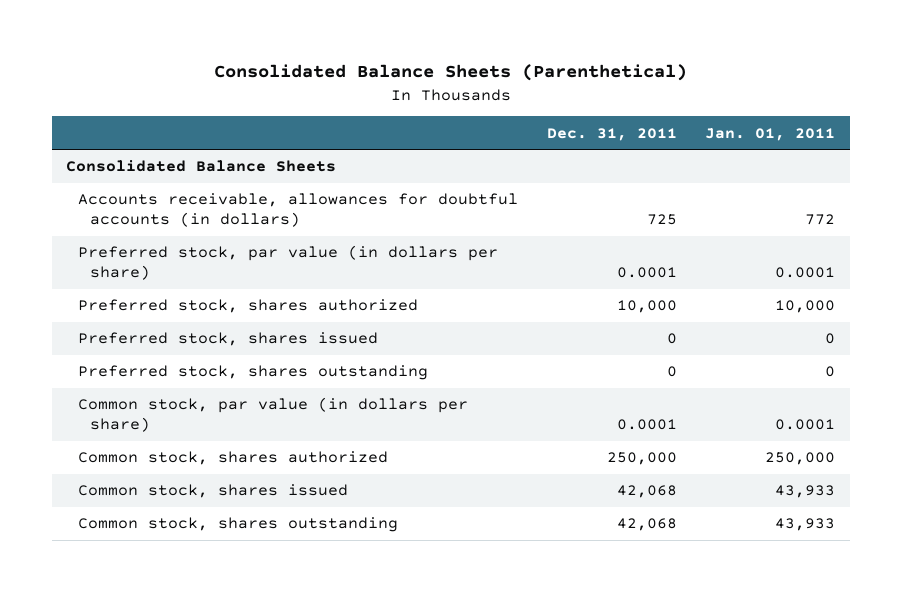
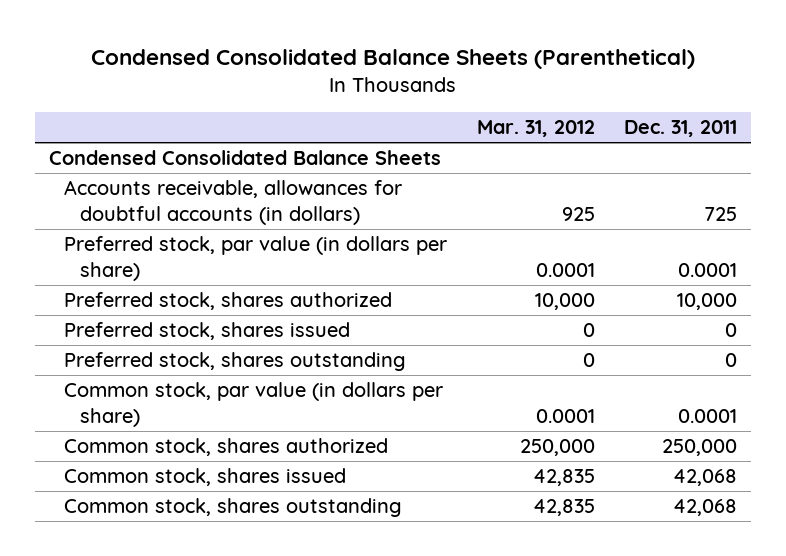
[213,64,687,82] Consolidated Balance Sheets (Parenthetical) -> [91,49,696,70] Condensed Consolidated Balance Sheets (Parenthetical)
[705,127,836,141] Jan. 01, 2011 -> none
none -> [476,120,595,138] Mar. 31, 2012
[66,160,337,173] Consolidated Balance Sheets -> [49,150,442,166] Condensed Consolidated Balance Sheets

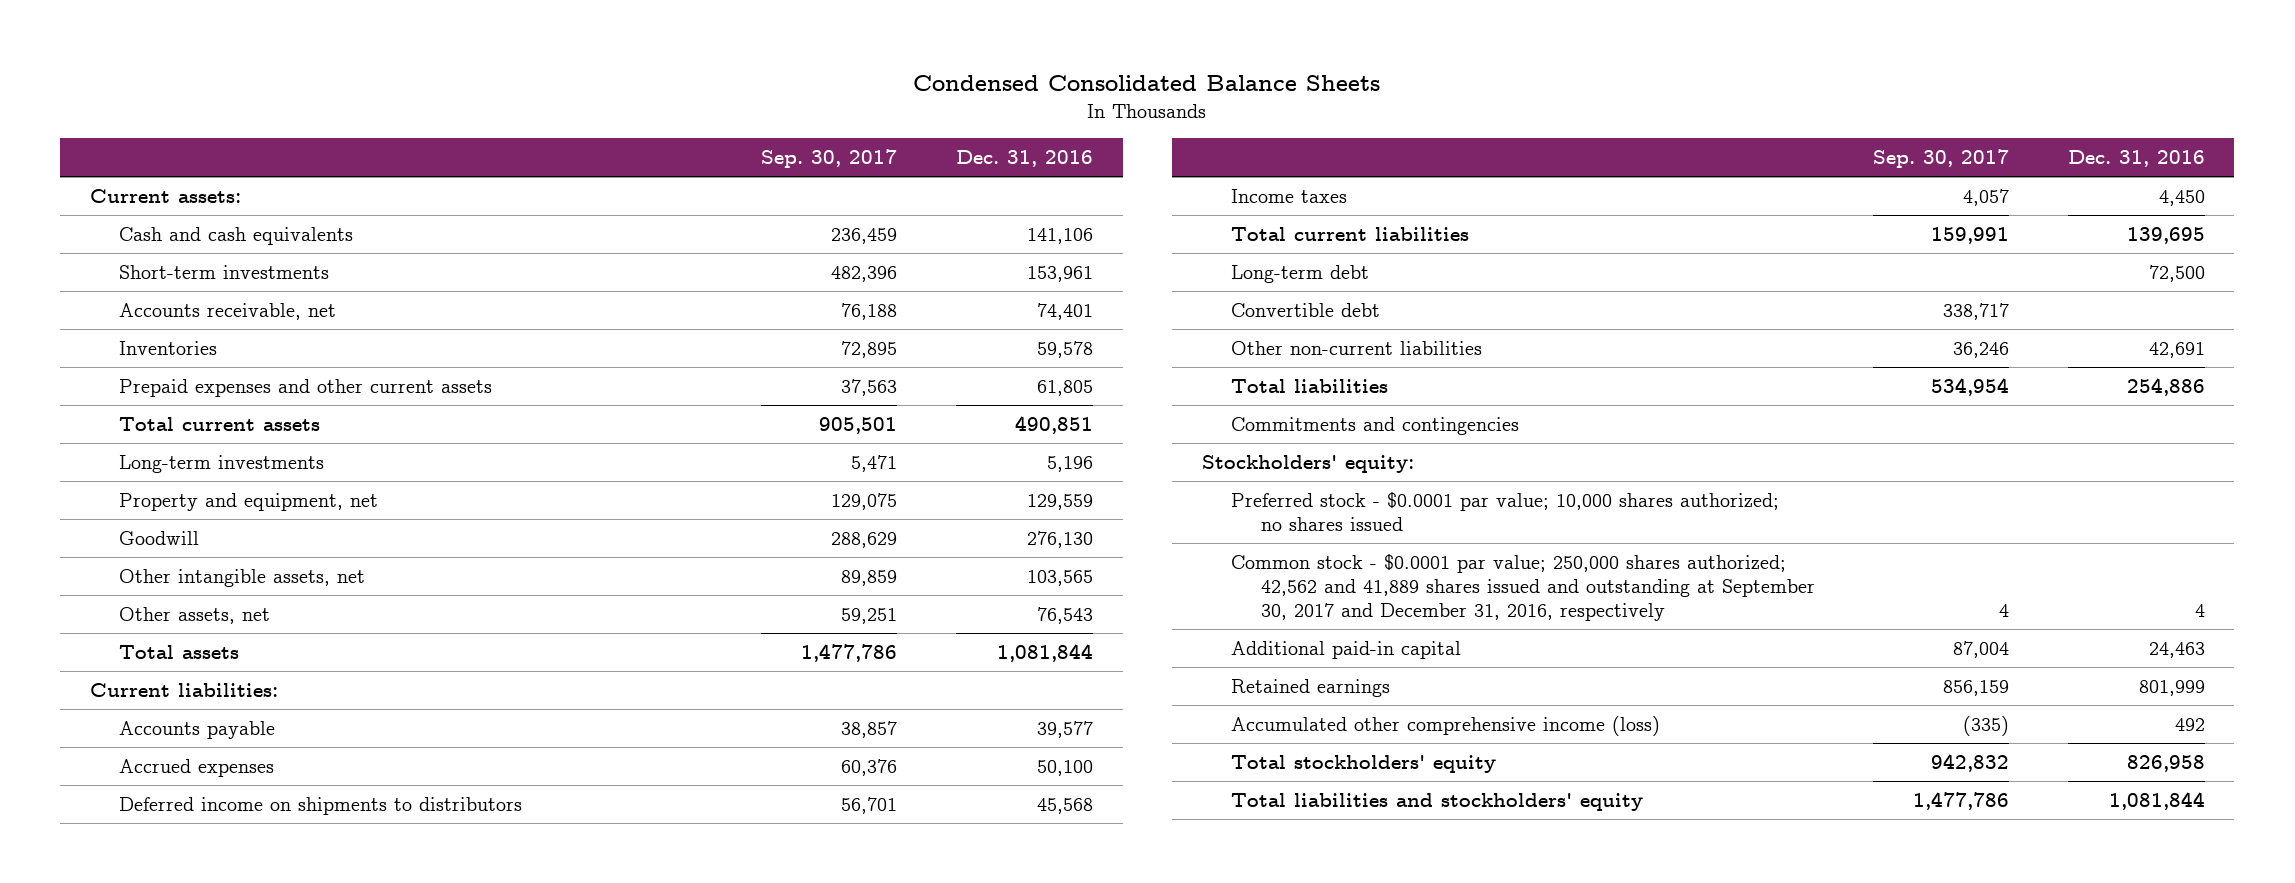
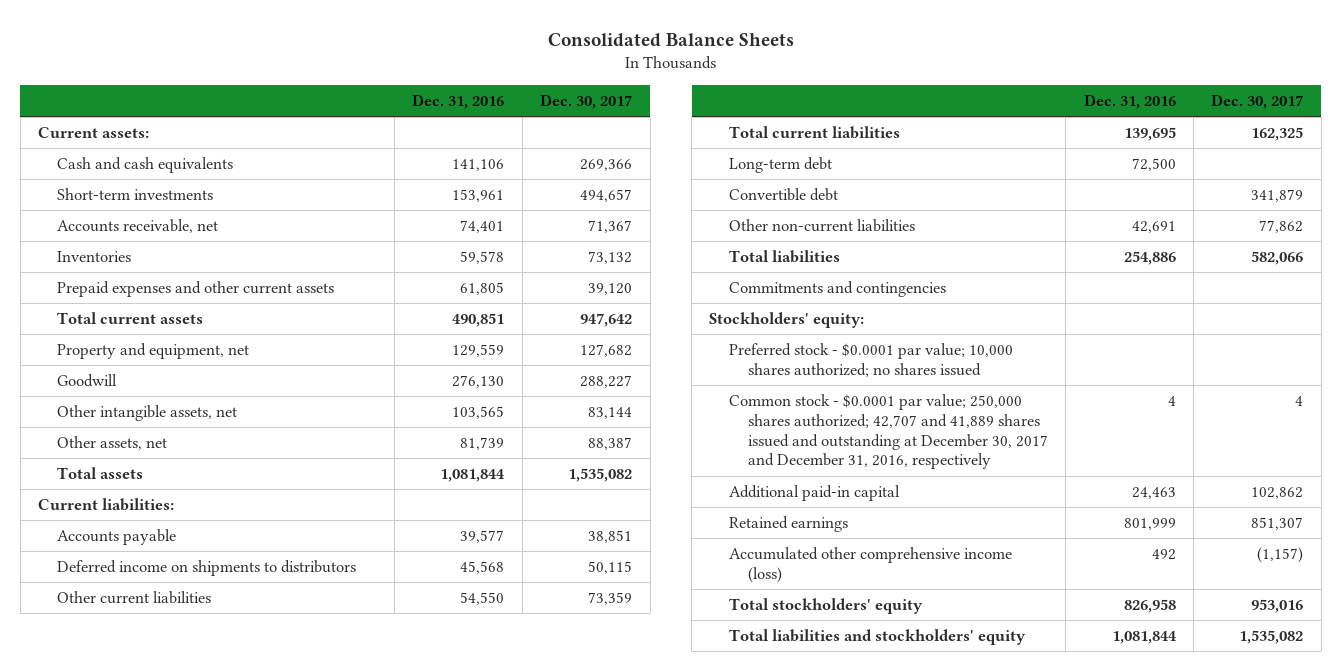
[913,75,1381,92] Condensed Consolidated Balance Sheets -> [547,33,794,48] Consolidated Balance Sheets
[761,148,898,168] Sep. 30, 2017 -> none
none -> [540,93,633,109] Dec. 30, 2017
[119,455,325,474] Long-term investments -> none
[1037,607,1094,625] 76,543 -> [460,436,505,450] 81,739
[119,759,275,778] Accrued expenses -> none
[1231,189,1348,204] Income taxes -> none
none -> [57,590,212,604] Other current liabilities
[1231,554,1815,621] Common stock - $0.0001 par value; 250,000 shares authorized; 42,562 and 41,889 shares issued and outstanding at September 30, 2017 and December 31, 2016, respectively -> [728,393,1048,470] Common stock - $0.0001 par value; 250,000 shares authorized; 42,707 and 41,889 shares issued and outstanding at December 30, 2017 and December 31, 2016, respectively

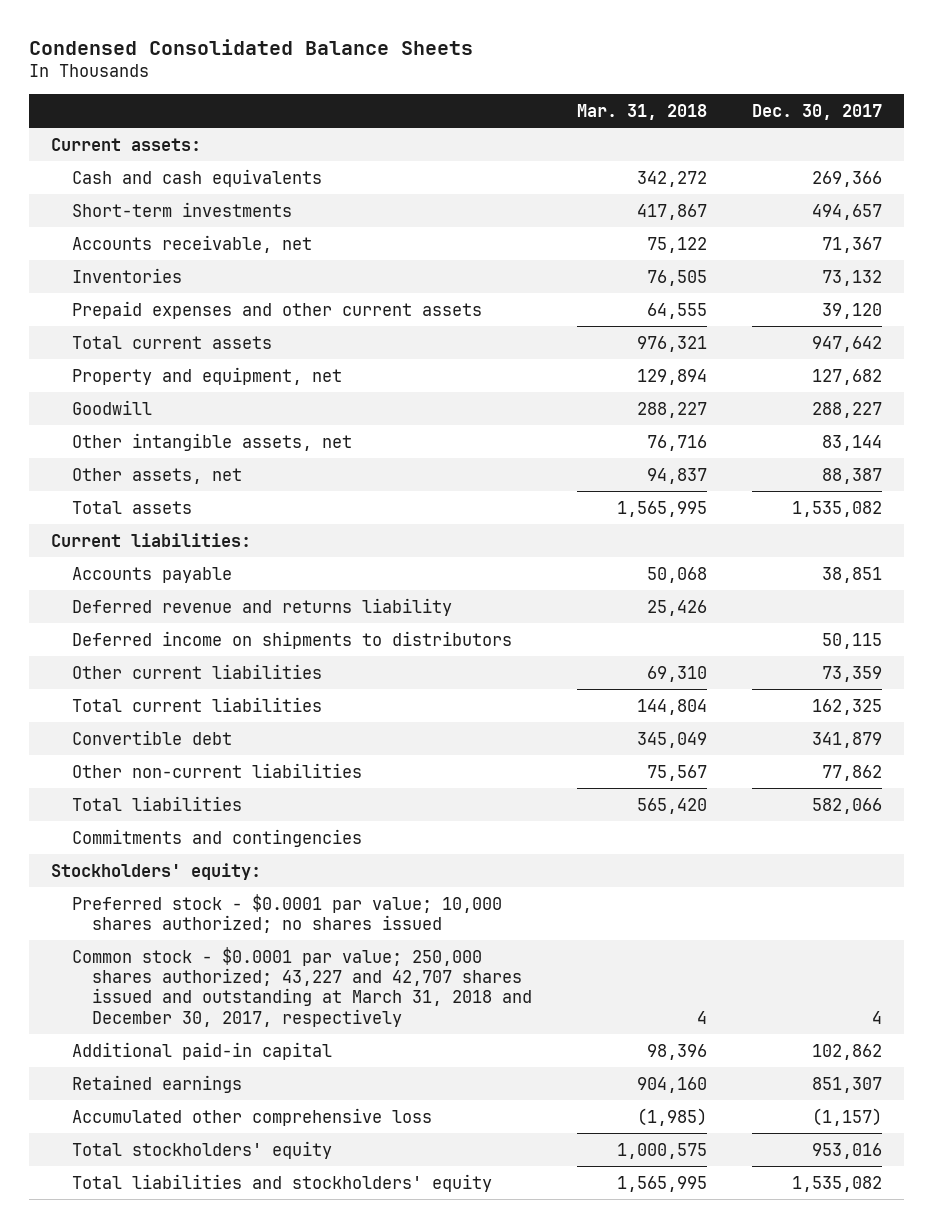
[547,33,794,48] Consolidated Balance Sheets -> [28,38,473,55] Condensed Consolidated Balance Sheets
[412,93,505,109] Dec. 31, 2016 -> none
none -> [577,103,708,120] Mar. 31, 2018
none -> [71,597,452,616] Deferred revenue and returns liability
[728,156,832,173] Long-term debt -> none
[728,393,1048,470] Common stock - $0.0001 par value; 250,000 shares authorized; 42,707 and 41,889 shares issued and outstanding at December 30, 2017 and December 31, 2016, respectively -> [71,946,533,1027] Common stock - $0.0001 par value; 250,000 shares authorized; 43,227 and 42,707 shares issued and outstanding at March 31, 2018 and December 30, 2017, respectively
[728,546,1012,583] Accumulated other comprehensive income (loss) -> [71,1107,432,1126] Accumulated other comprehensive loss

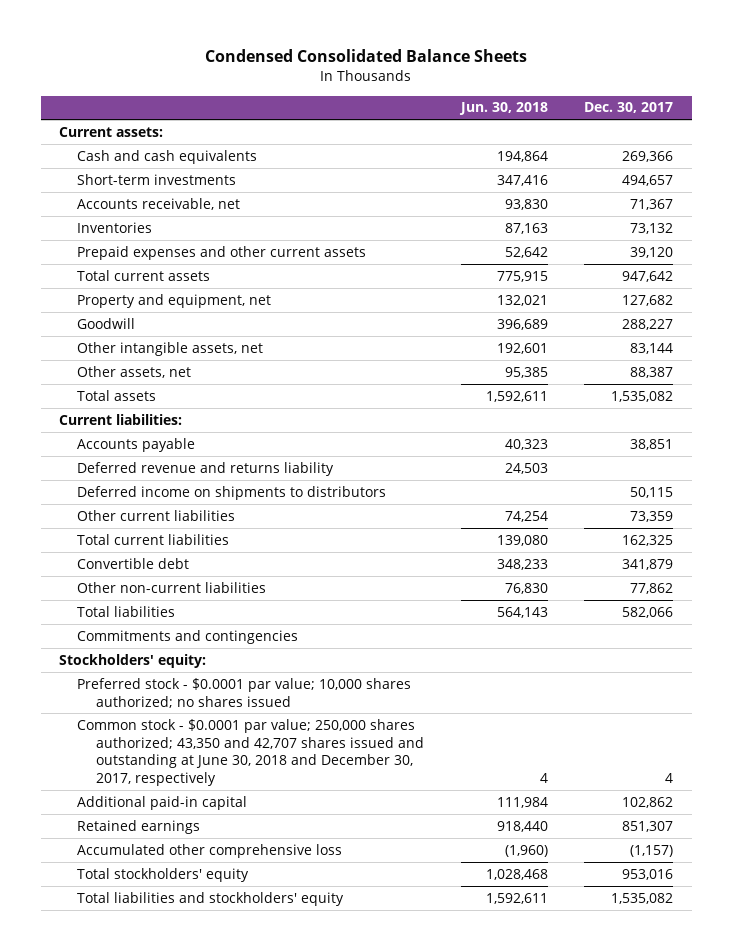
[577,103,708,120] Mar. 31, 2018 -> none
none -> [458,102,548,116] Jun. 30, 2018
[71,946,533,1027] Common stock - $0.0001 par value; 250,000 shares authorized; 43,227 and 42,707 shares issued and outstanding at March 31, 2018 and December 30, 2017, respectively -> [77,718,424,786] Common stock - $0.0001 par value; 250,000 shares authorized; 43,350 and 42,707 shares issued and outstanding at June 30, 2018 and December 30, 2017, respectively

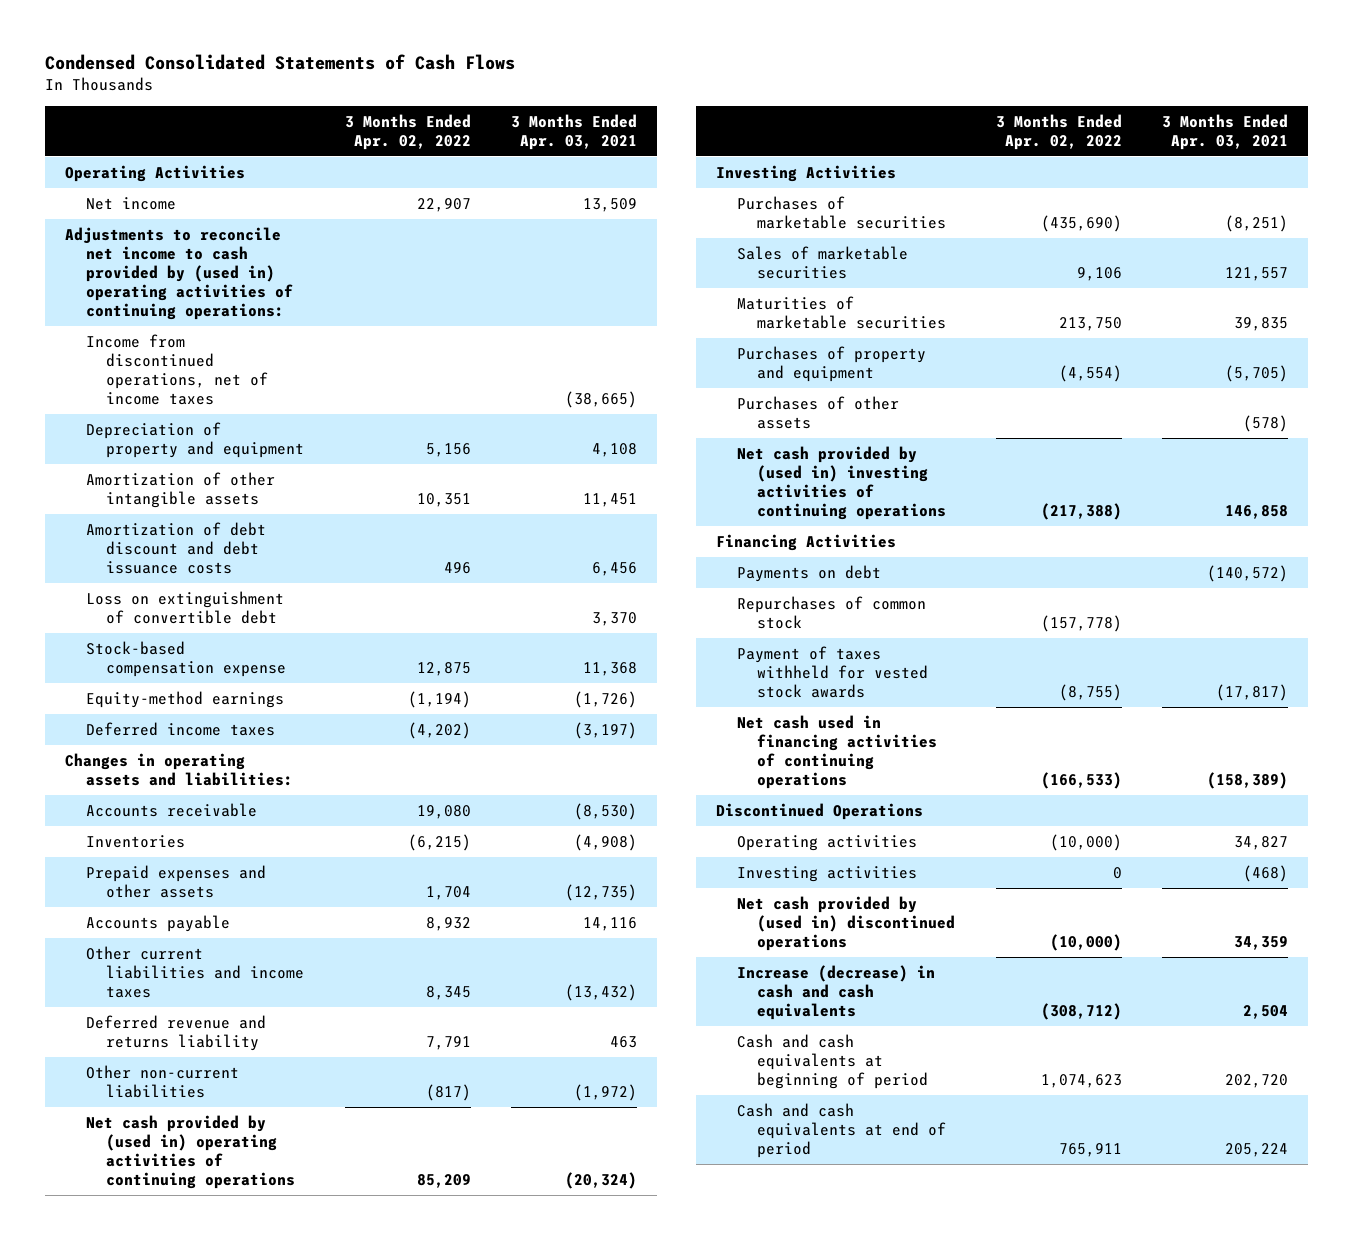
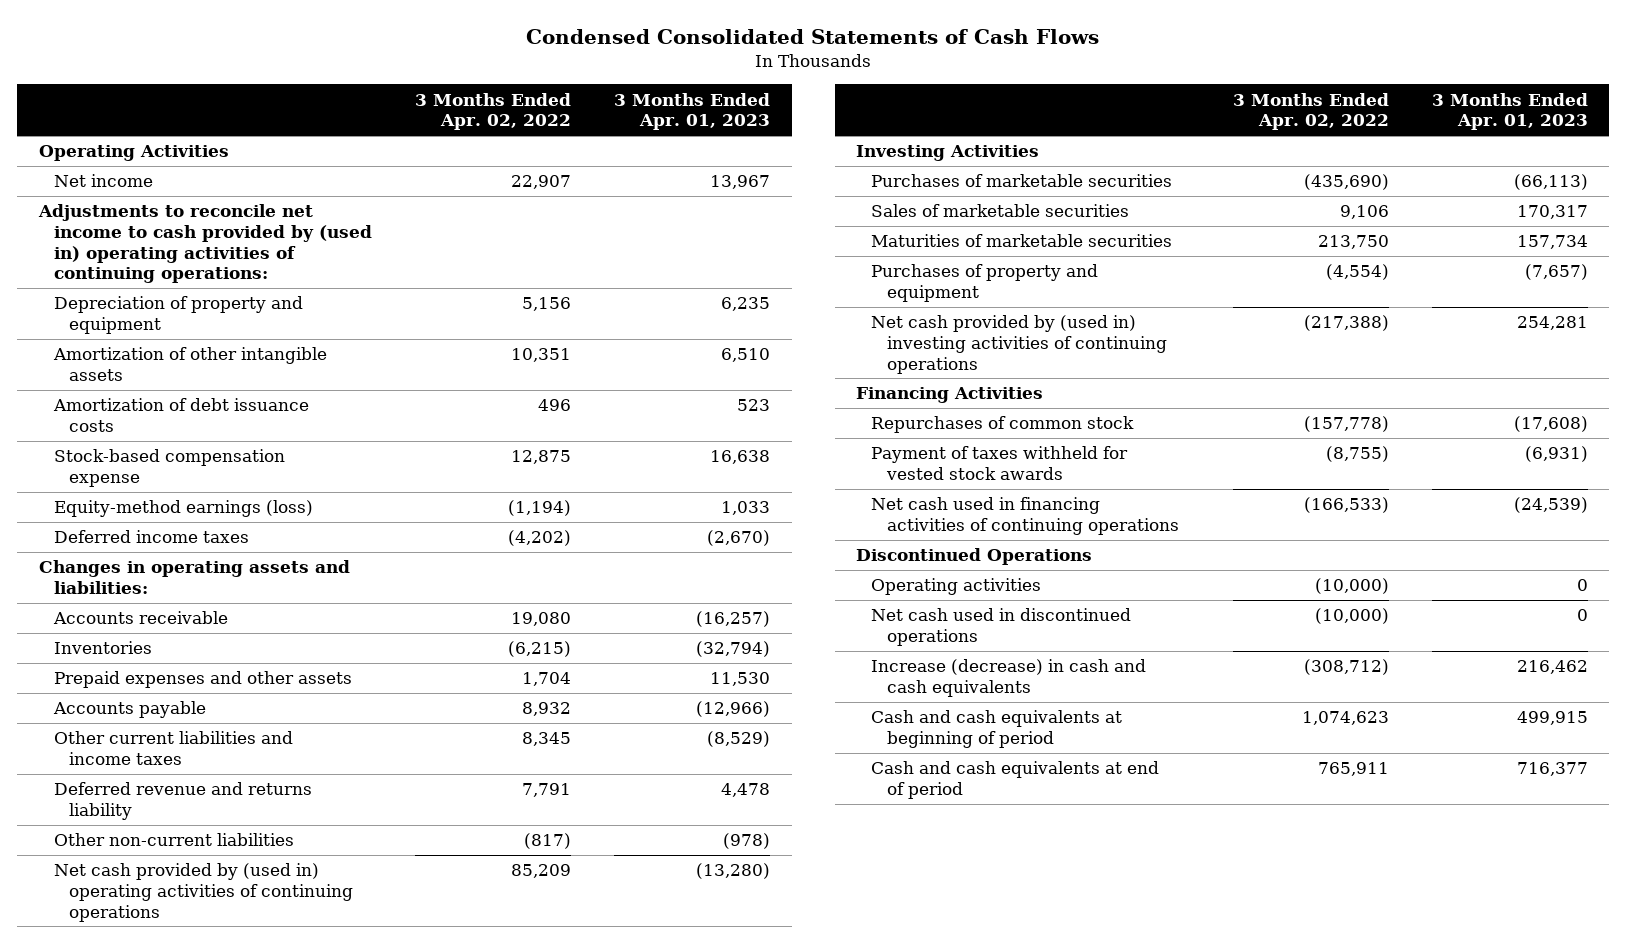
[510,113,637,150] 3 Months Ended Apr. 03, 2021 -> none
none -> [614,92,771,131] 3 Months Ended Apr. 01, 2023
[85,334,269,406] Income from discontinued operations, net of income taxes -> none
[85,591,284,625] Loss on extinguishment of convertible debt -> none
[85,522,266,575] Amortization of debt discount and debt issuance costs -> [52,398,309,432] Amortization of debt issuance costs
[85,691,284,709] Equity-method earnings -> [53,500,313,518] Equity-method earnings (loss)
[736,396,899,430] Purchases of other assets -> none
[736,565,881,583] Payments on debt -> none
[736,866,917,883] Investing activities -> none
[736,896,956,952] Net cash provided by (used in) discontinued operations -> [871,608,1132,646] Net cash used in discontinued operations

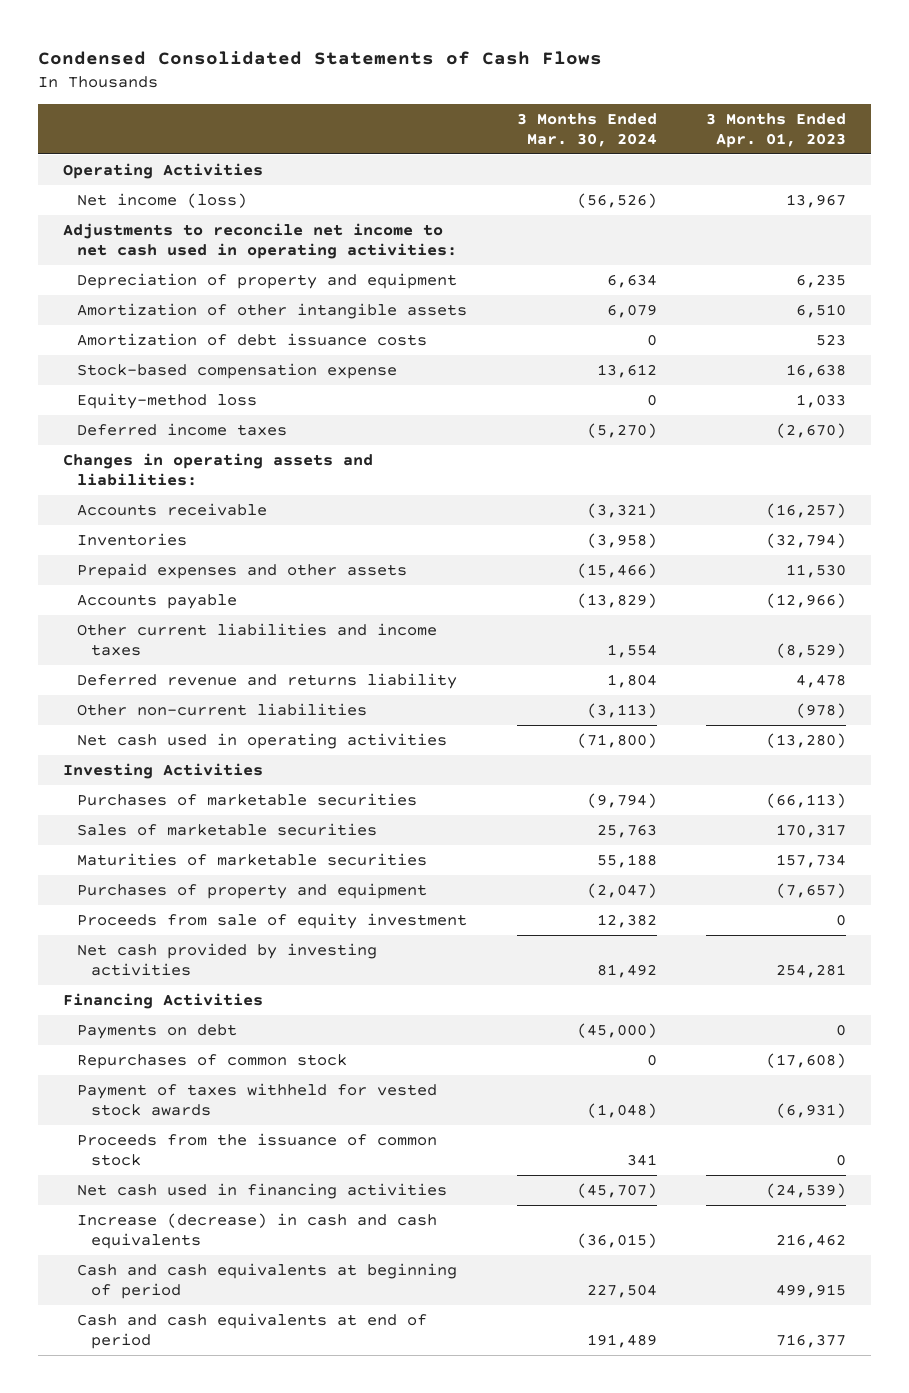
[415,92,572,131] 3 Months Ended Apr. 02, 2022 -> none
none -> [516,112,657,147] 3 Months Ended Mar. 30, 2024
[53,174,153,188] Net income -> [76,192,247,208] Net income (loss)
[37,204,372,284] Adjustments to reconcile net income to cash provided by (used in) operating activities of continuing operations: -> [62,222,457,259] Adjustments to reconcile net income to net cash used in operating activities:
[53,500,313,518] Equity-method earnings (loss) -> [76,392,257,409] Equity-method loss
[53,863,354,922] Net cash provided by (used in) operating activities of continuing operations -> [76,732,447,749] Net cash used in operating activities
none -> [76,912,467,929] Proceeds from sale of equity investment
[871,315,1167,374] Net cash provided by (used in) investing activities of continuing operations -> [76,942,377,976] Net cash provided by investing activities
none -> [76,1023,237,1039] Payments on debt
[856,548,1093,566] Discontinued Operations -> none
[871,578,1042,596] Operating activities -> none
[871,608,1132,646] Net cash used in discontinued operations -> none
none -> [76,1132,437,1166] Proceeds from the issuance of common stock
[871,497,1179,535] Net cash used in financing activities of continuing operations -> [76,1182,447,1199] Net cash used in financing activities

